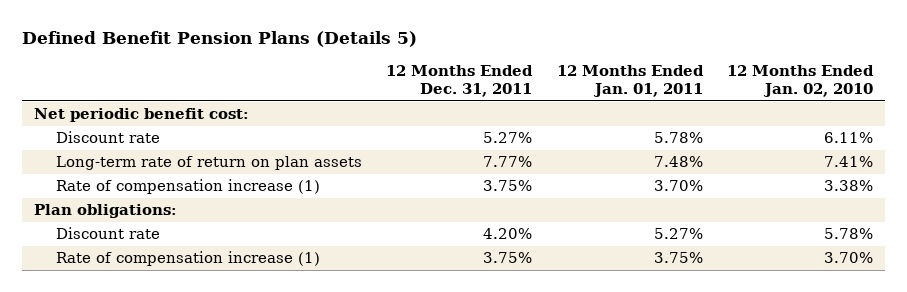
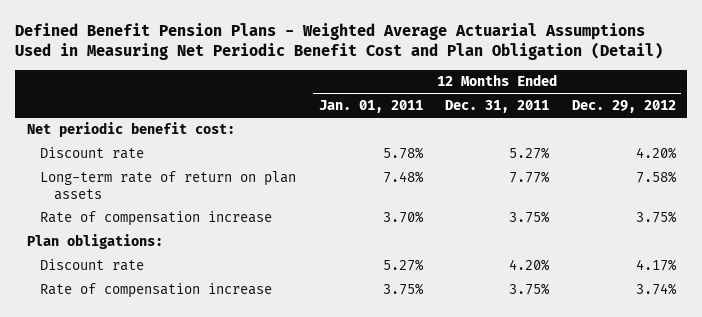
[21,30,417,47] Defined Benefit Pension Plans (Details 5) -> [15,22,664,61] Defined Benefit Pension Plans - Weighted Average Actuarial Assumptions Used in Measuring Net Periodic Benefit Cost and Plan Obligation (Detail)
[727,64,875,97] 12 Months Ended Jan. 02, 2010 -> none
none -> [571,99,676,113] Dec. 29, 2012
[56,179,321,195] Rate of compensation increase (1) -> [40,211,273,227] Rate of compensation increase
[56,251,321,267] Rate of compensation increase (1) -> [40,283,273,299] Rate of compensation increase

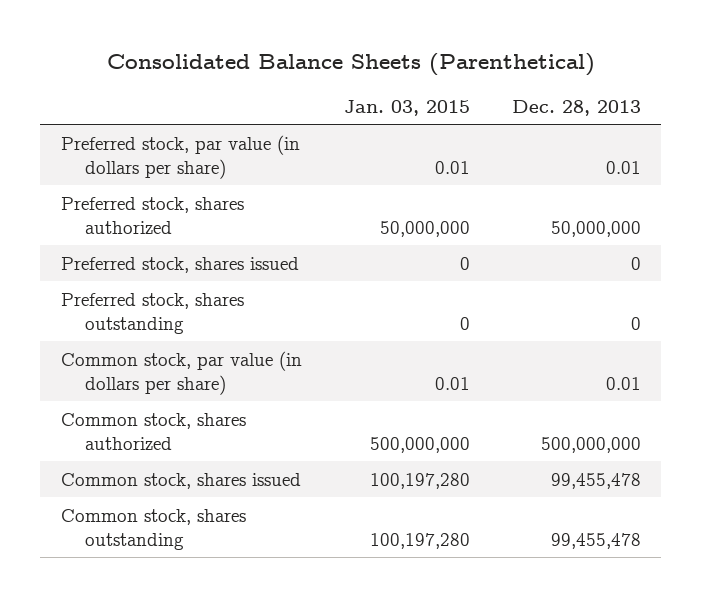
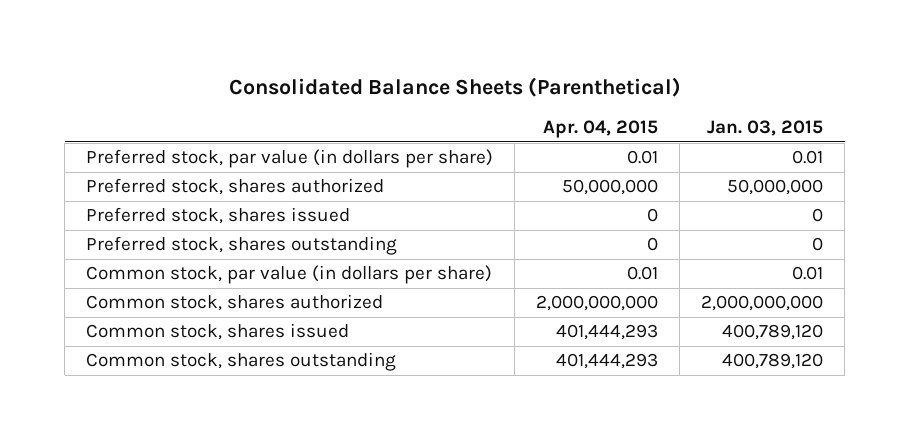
[511,99,641,116] Dec. 28, 2013 -> none
none -> [543,120,659,139] Apr. 04, 2015
[369,436,470,453] 500,000,000 -> [701,295,824,312] 2,000,000,000
[369,472,470,489] 100,197,280 -> [722,324,824,341] 400,789,120
[369,532,470,549] 100,197,280 -> [722,353,824,370] 400,789,120

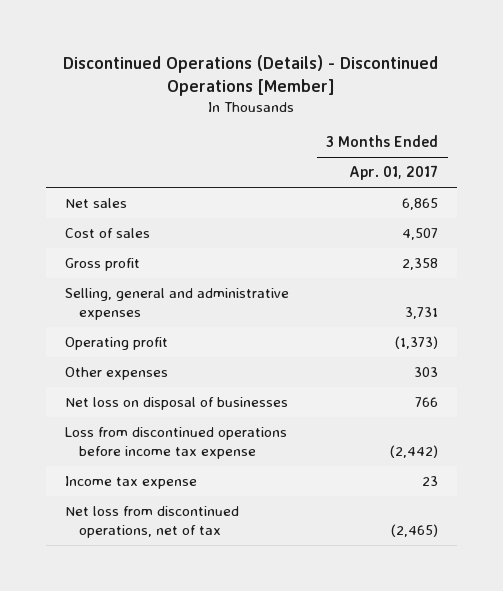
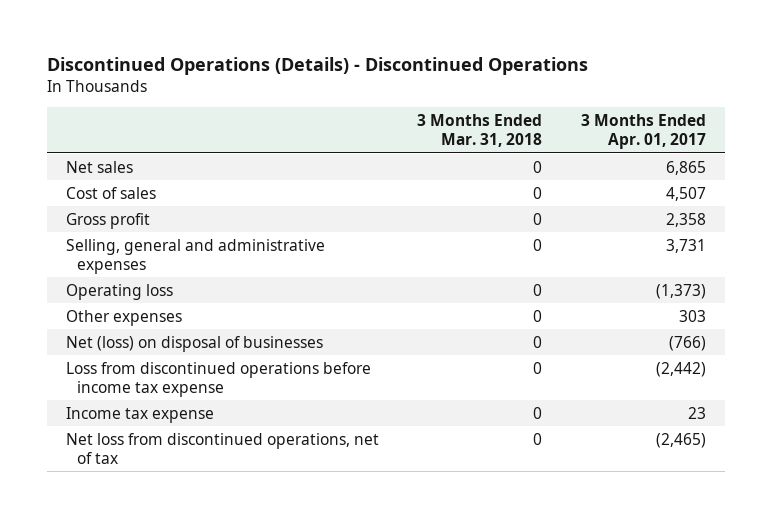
[63,55,439,97] Discontinued Operations (Details) - Discontinued Operations [Member] -> [46,56,588,75] Discontinued Operations (Details) - Discontinued Operations
none -> [417,114,543,148] 3 Months Ended Mar. 31, 2018
[64,337,168,351] Operating profit -> [65,283,173,300] Operating loss
[64,397,288,411] Net loss on disposal of businesses -> [65,335,323,352] Net (loss) on disposal of businesses
[415,397,439,408] 766 -> [668,335,706,351] (766)

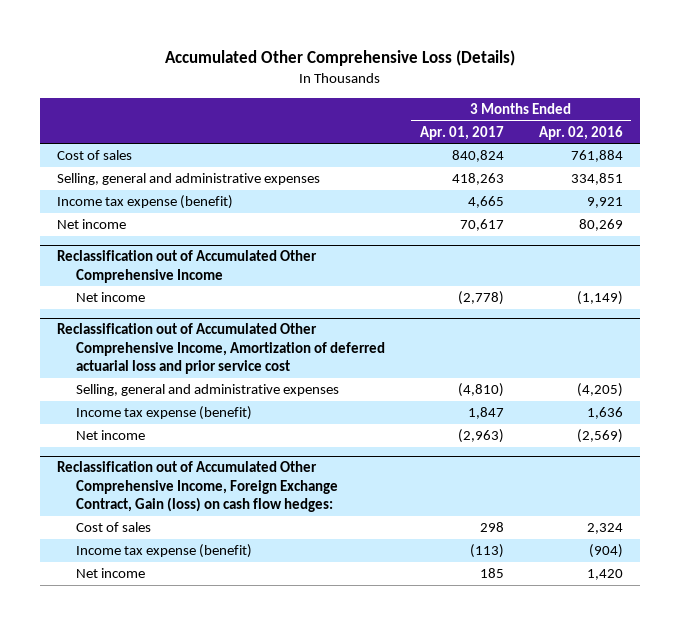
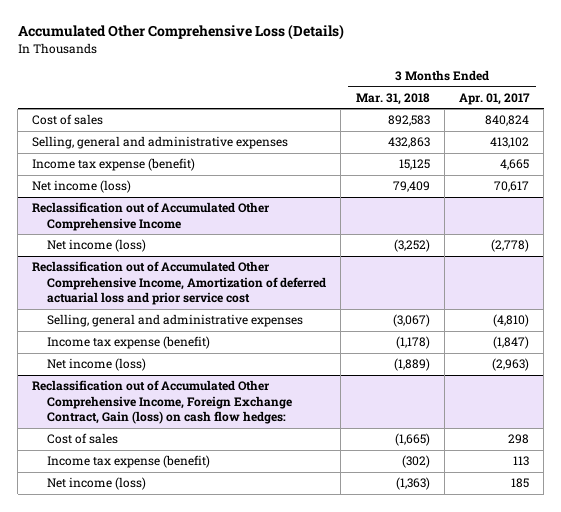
[538,125,623,140] Apr. 02, 2016 -> none
none -> [355,92,430,105] Mar. 31, 2018
[452,173,505,186] 418,263 -> [489,137,529,149] 413,102
[57,219,127,230] Net income -> [32,180,132,194] Net income (loss)
[76,292,146,303] Net income -> [47,239,147,253] Net income (loss)
[468,407,505,420] 1,847 -> [492,336,529,350] (1,847)
[76,430,146,441] Net income -> [47,358,147,372] Net income (loss)
[470,544,505,559] (113) -> [512,456,529,467] 113
[76,568,146,579] Net income -> [47,477,147,491] Net income (loss)

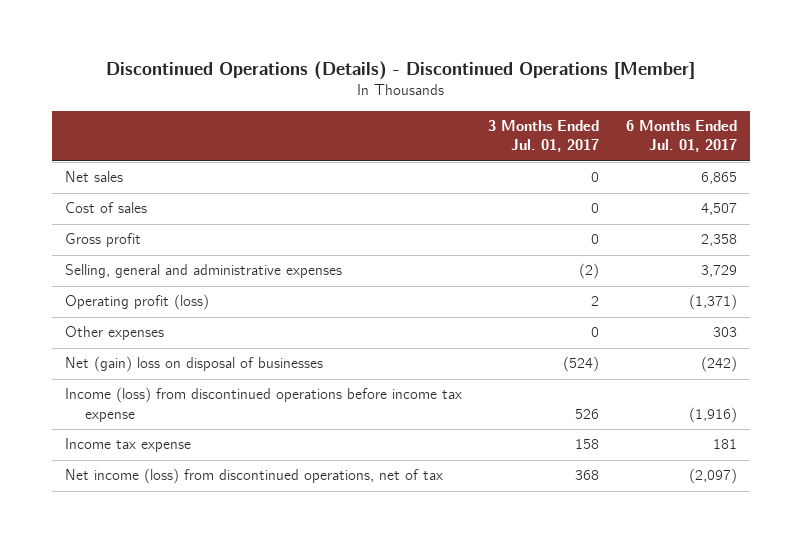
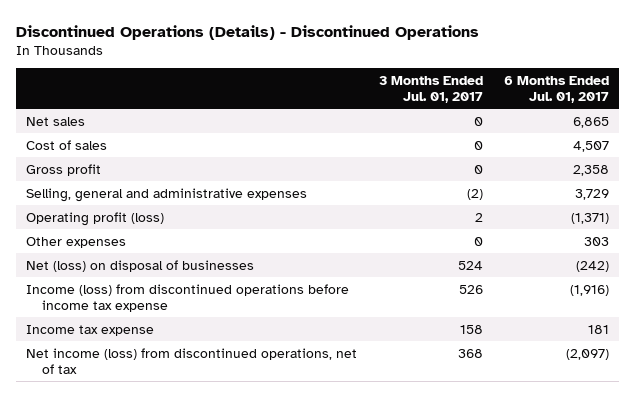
[105,61,695,81] Discontinued Operations (Details) - Discontinued Operations [Member] -> [15,24,479,40] Discontinued Operations (Details) - Discontinued Operations
[64,356,323,373] Net (gain) loss on disposal of businesses -> [26,259,255,272] Net (loss) on disposal of businesses
[563,356,600,373] (524) -> [457,260,483,270] 524

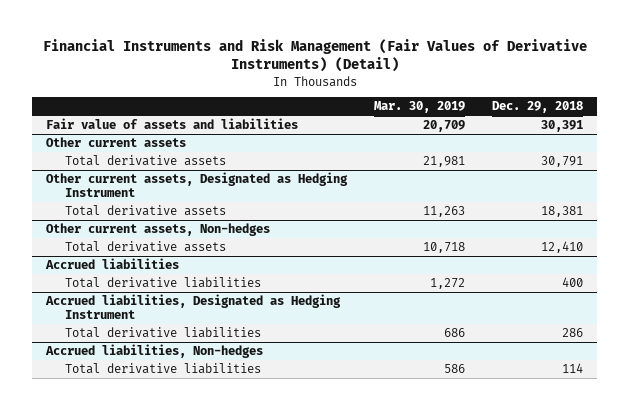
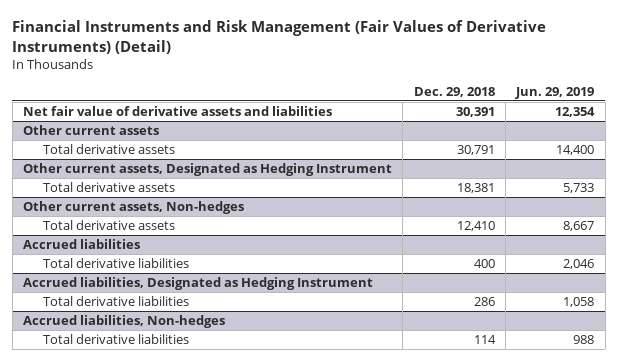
[374,101,466,114] Mar. 30, 2019 -> none
none -> [515,86,595,99] Jun. 29, 2019
[45,117,298,129] Fair value of assets and liabilities -> [23,105,333,116] Net fair value of derivative assets and liabilities

